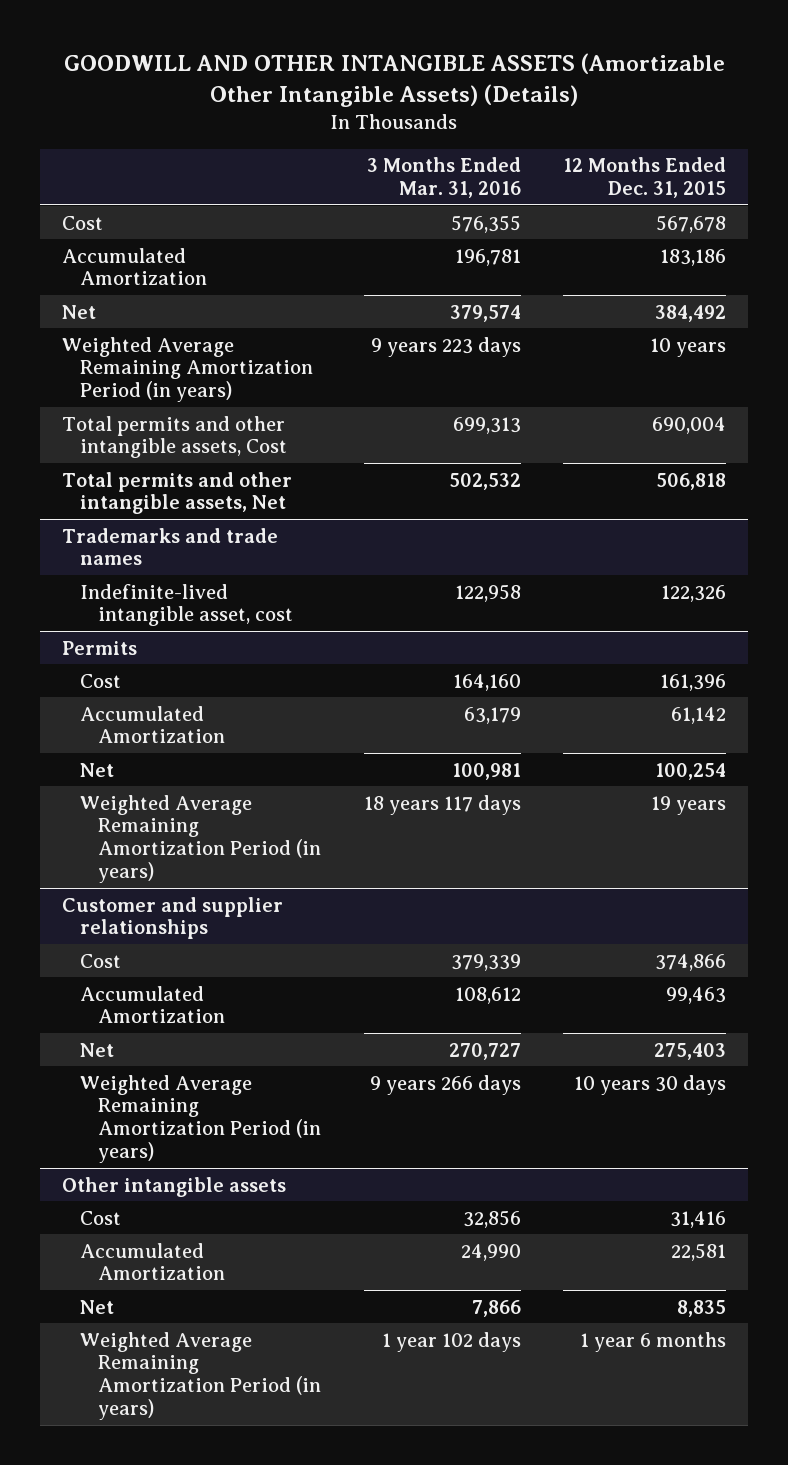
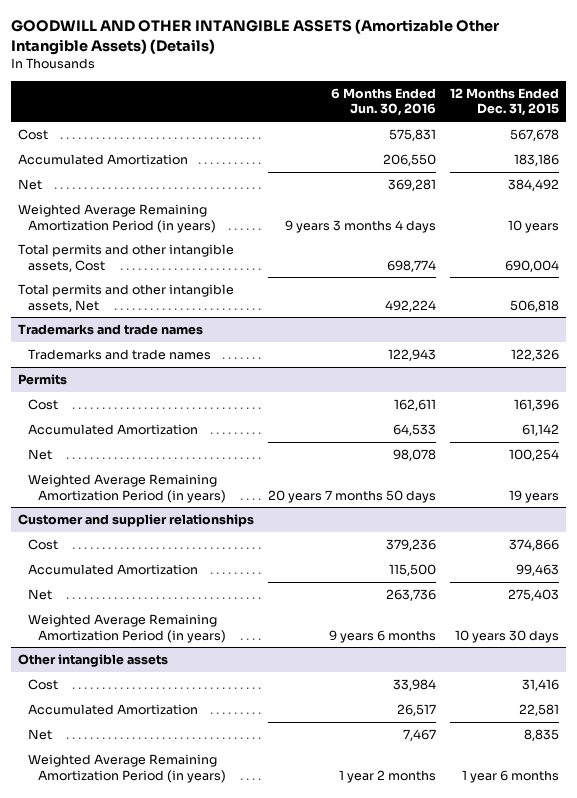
[366,157,521,198] 3 Months Ended Mar. 31, 2016 -> none
none -> [331,87,437,117] 6 Months Ended Jun. 30, 2016
[79,583,294,627] Indefinite-lived intangible asset, cost -> [28,349,212,361] Trademarks and trade names

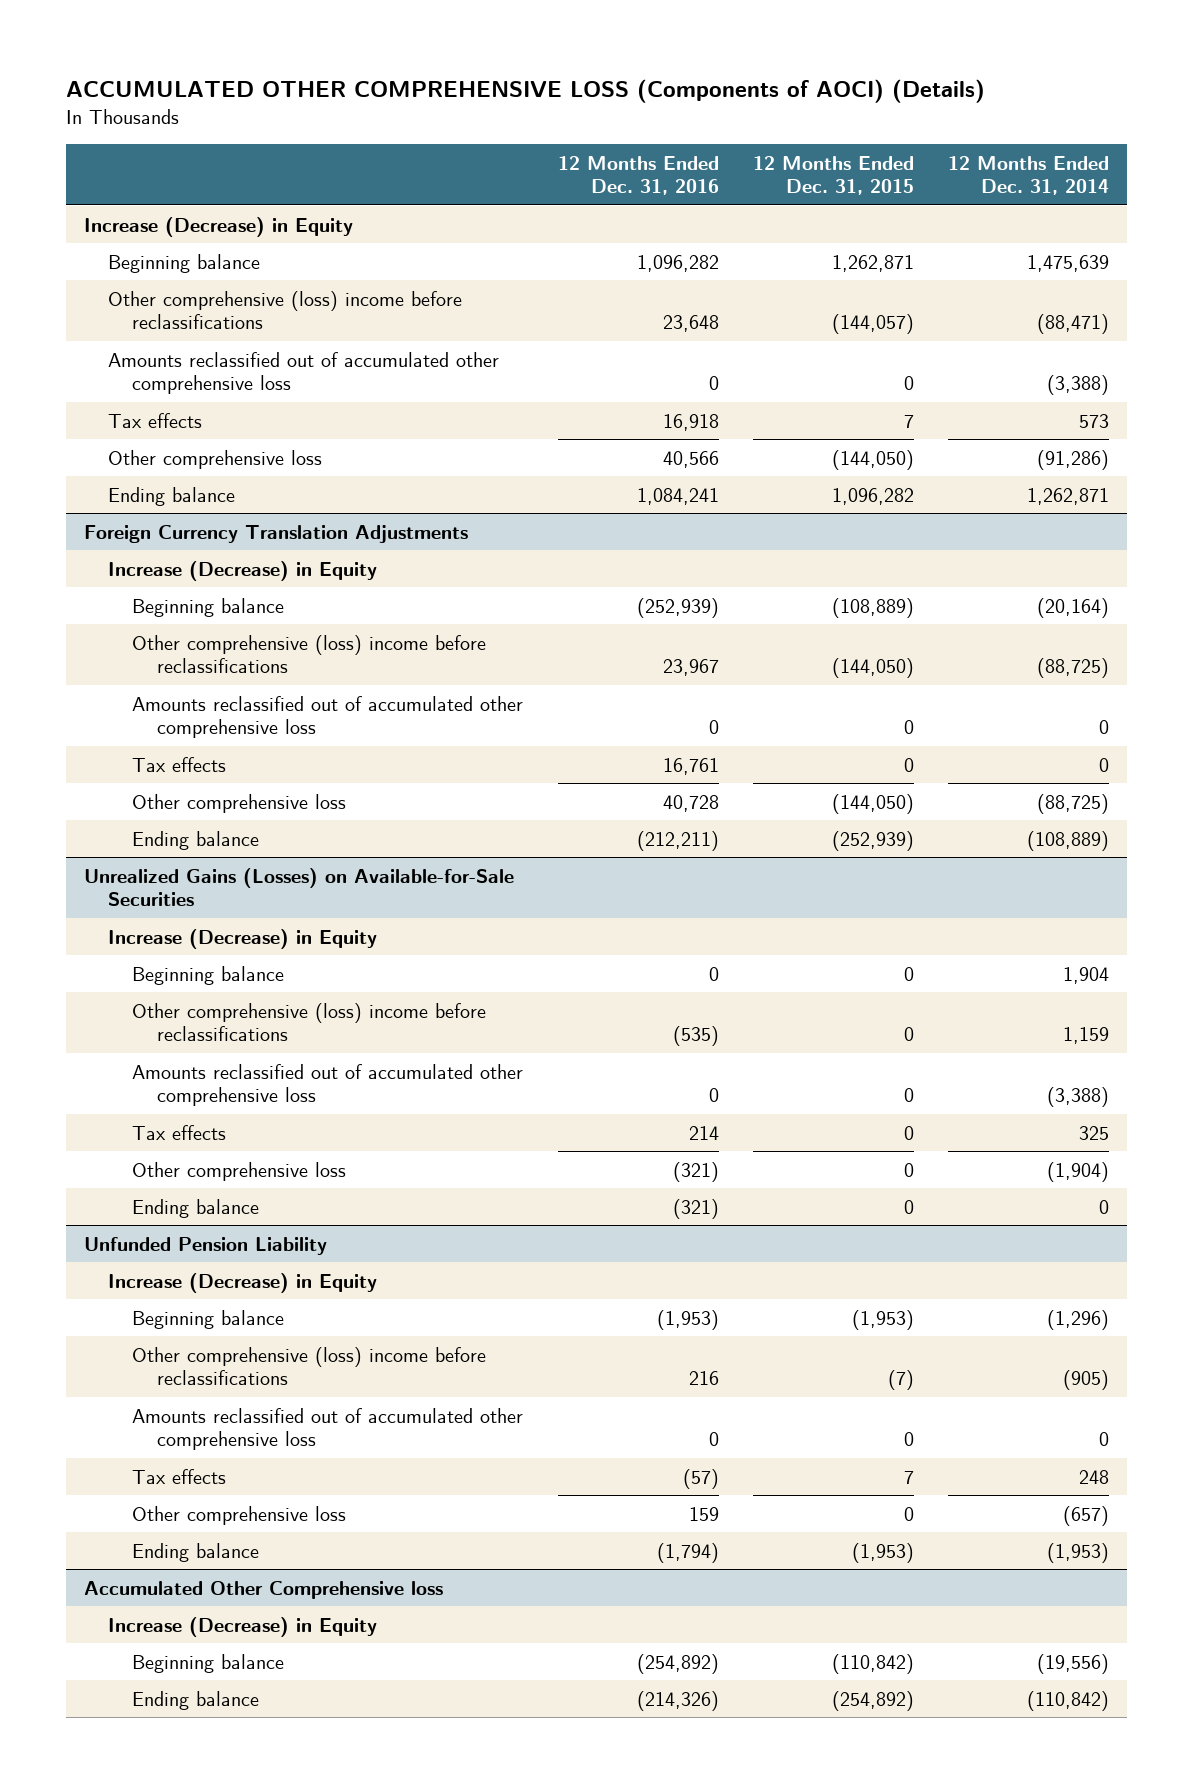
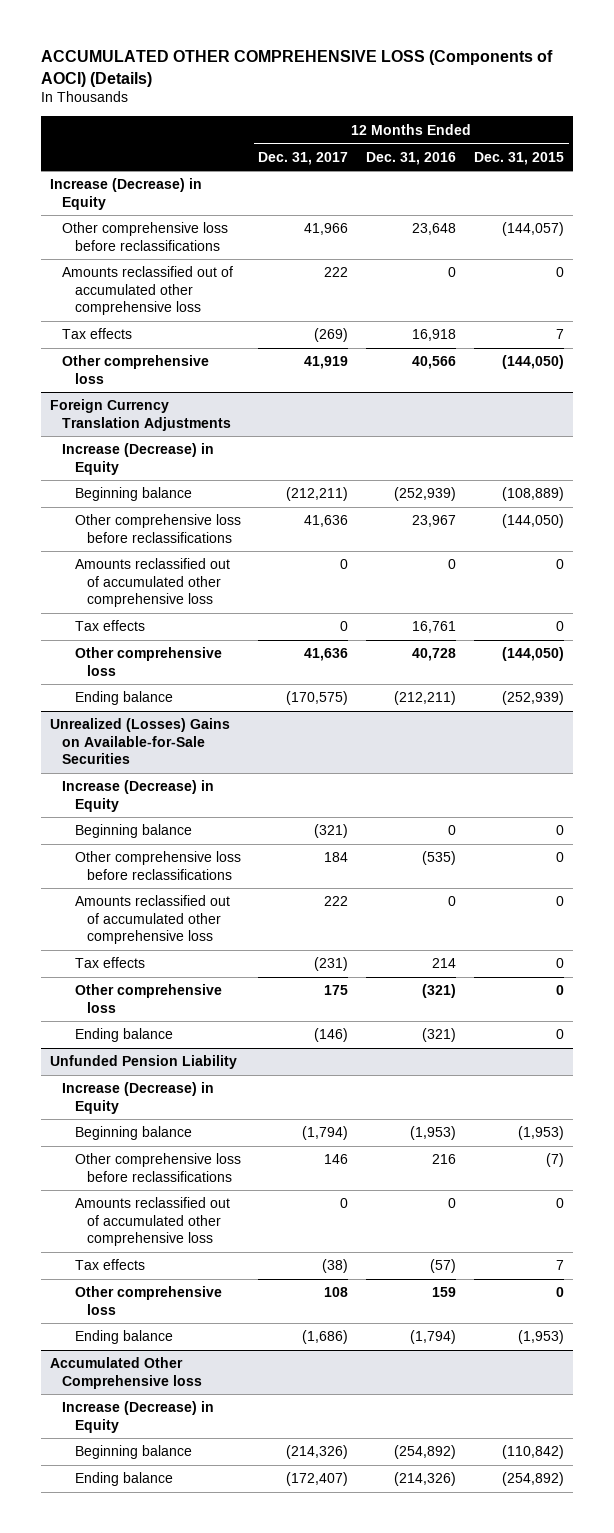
[948,155,1110,196] 12 Months Ended Dec. 31, 2014 -> none
none -> [258,151,349,165] Dec. 31, 2017
[107,253,260,273] Beginning balance -> none
[107,290,462,330] Other comprehensive (loss) income before reclassifications -> [62,222,229,251] Other comprehensive loss before reclassifications
[107,486,235,506] Ending balance -> none
[132,634,487,674] Other comprehensive (loss) income before reclassifications -> [74,514,241,543] Other comprehensive loss before reclassifications
[83,867,514,907] Unrealized Gains (Losses) on Available-for-Sale Securities -> [49,718,230,764] Unrealized (Losses) Gains on Available-for-Sale Securities
[132,1002,487,1042] Other comprehensive (loss) income before reclassifications -> [74,851,241,880] Other comprehensive loss before reclassifications
[132,1346,487,1386] Other comprehensive (loss) income before reclassifications -> [74,1153,241,1182] Other comprehensive loss before reclassifications

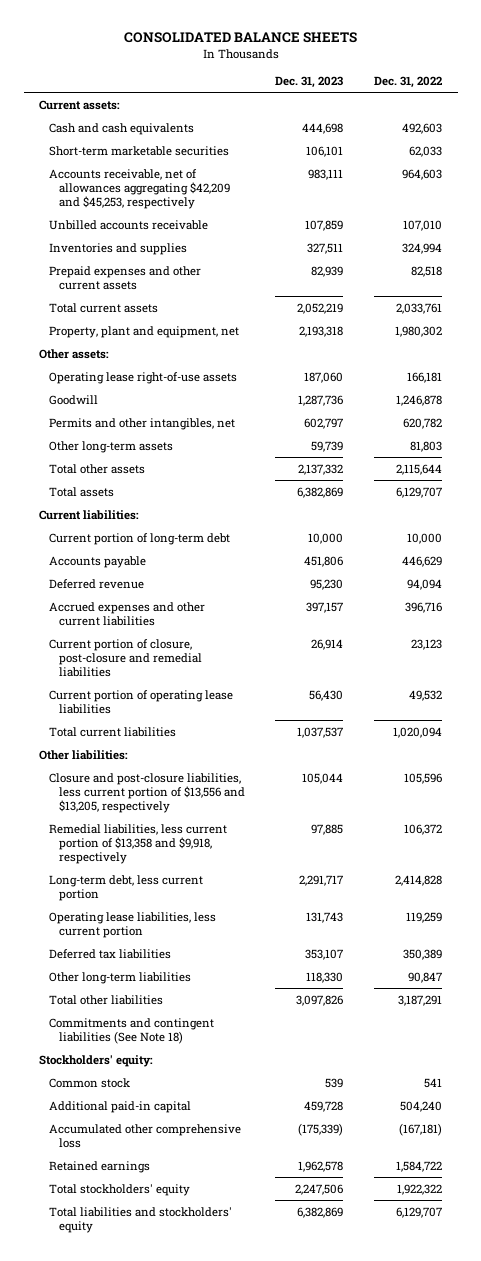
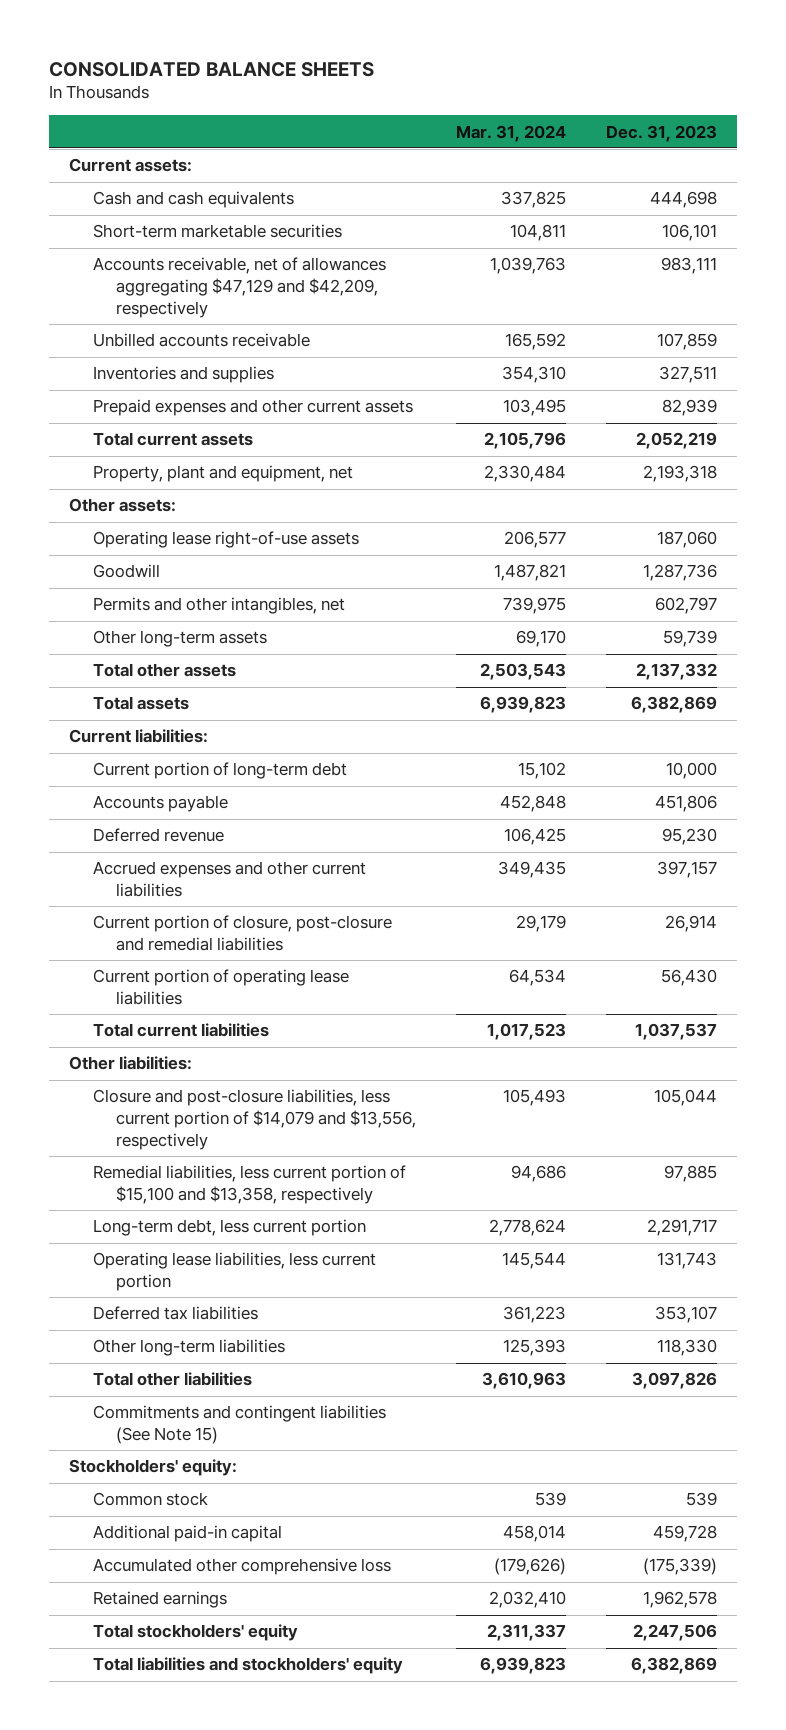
[374,76,443,89] Dec. 31, 2022 -> none
none -> [456,124,567,142] Mar. 31, 2024
[48,168,230,209] Accounts receivable, net of allowances aggregating $42,209 and $45,253, respectively -> [92,257,386,318] Accounts receivable, net of allowances aggregating $47,129 and $42,209, respectively
[48,772,245,813] Closure and post-closure liabilities, less current portion of $13,556 and $13,205, respectively -> [92,1089,417,1150] Closure and post-closure liabilities, less current portion of $14,079 and $13,556, respectively
[48,823,227,864] Remedial liabilities, less current portion of $13,358 and $9,918, respectively -> [92,1165,406,1204] Remedial liabilities, less current portion of $15,100 and $13,358, respectively
[48,1017,214,1044] Commitments and contingent liabilities (See Note 18) -> [92,1405,386,1444] Commitments and contingent liabilities (See Note 15)

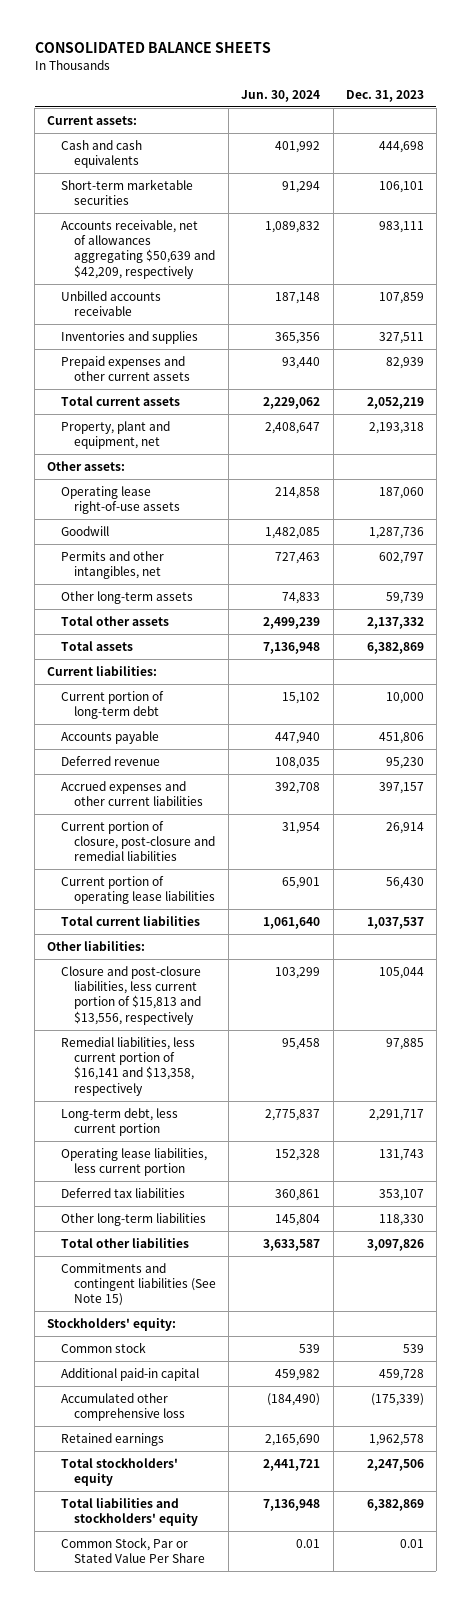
[456,124,567,142] Mar. 31, 2024 -> none
none -> [241,89,321,102] Jun. 30, 2024
[92,257,386,318] Accounts receivable, net of allowances aggregating $47,129 and $42,209, respectively -> [60,219,216,279] Accounts receivable, net of allowances aggregating $50,639 and $42,209, respectively
[92,1089,417,1150] Closure and post-closure liabilities, less current portion of $14,079 and $13,556, respectively -> [60,965,202,1025] Closure and post-closure liabilities, less current portion of $15,813 and $13,556, respectively
[92,1165,406,1204] Remedial liabilities, less current portion of $15,100 and $13,358, respectively -> [60,1036,195,1096] Remedial liabilities, less current portion of $16,141 and $13,358, respectively
none -> [60,1536,206,1564] Common Stock, Par or Stated Value Per Share

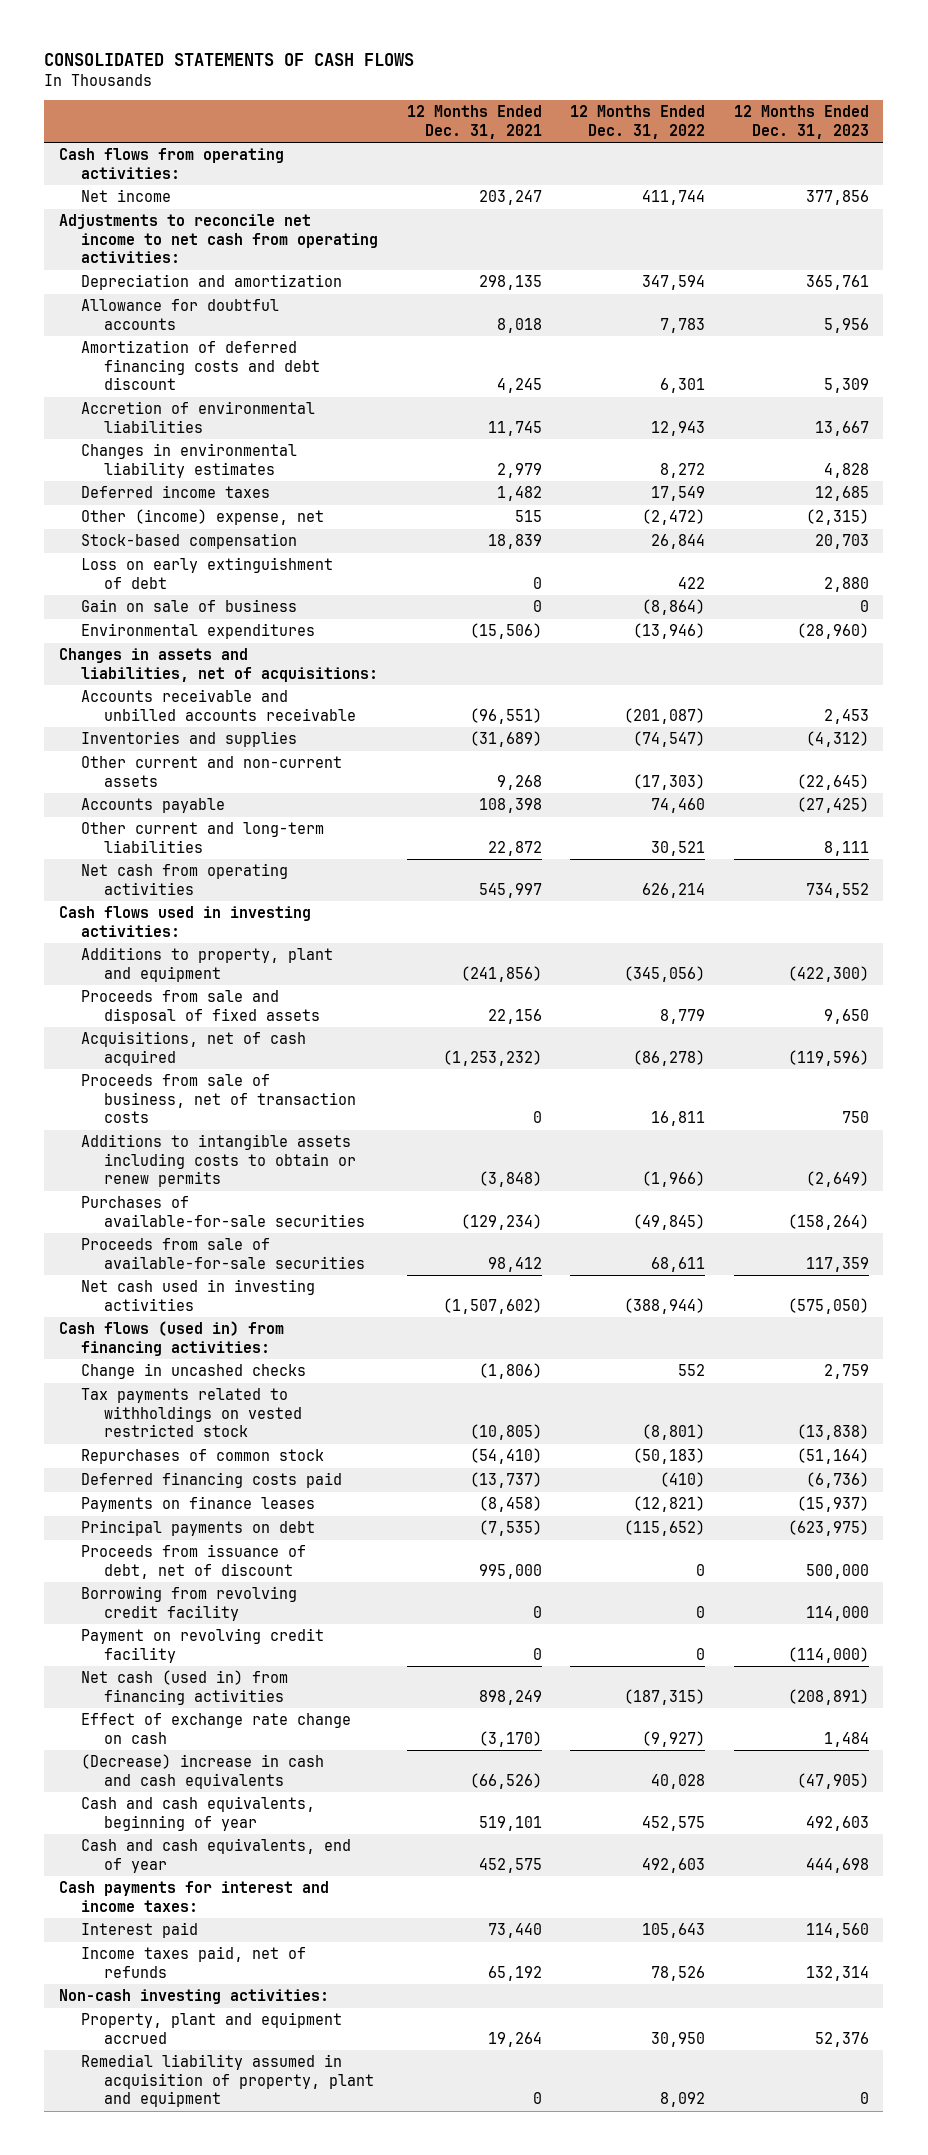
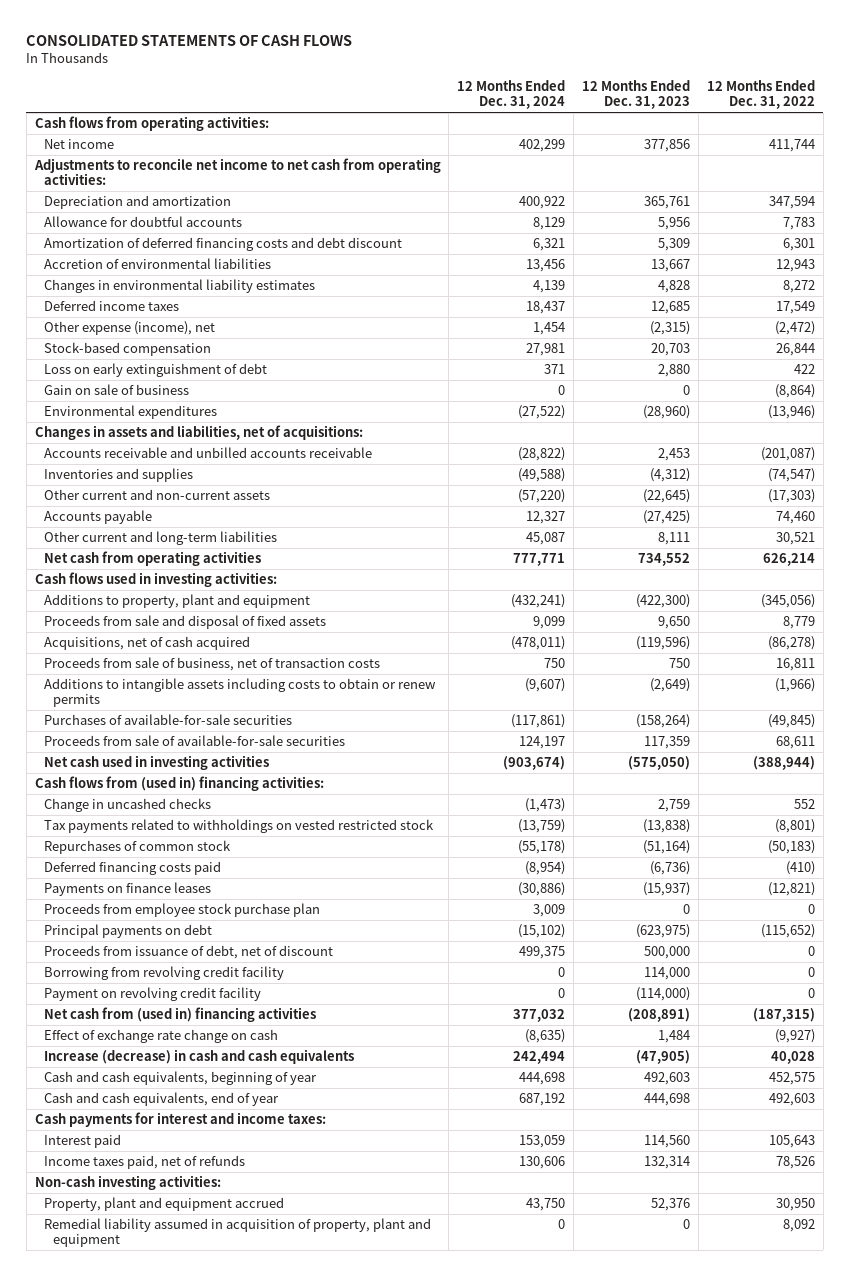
[406,105,542,139] 12 Months Ended Dec. 31, 2021 -> none
none -> [457,80,566,110] 12 Months Ended Dec. 31, 2024
[81,509,325,526] Other (income) expense, net -> [43,321,215,336] Other expense (income), net
[58,1321,284,1356] Cash flows (used in) from financing activities: -> [34,776,324,792] Cash flows from (used in) financing activities:
none -> [43,903,320,918] Proceeds from employee stock purchase plan
[81,1670,289,1705] Net cash (used in) from financing activities -> [43,1007,316,1023] Net cash from (used in) financing activities
[81,1754,325,1789] (Decrease) increase in cash and cash equivalents -> [43,1049,354,1065] Increase (decrease) in cash and cash equivalents

